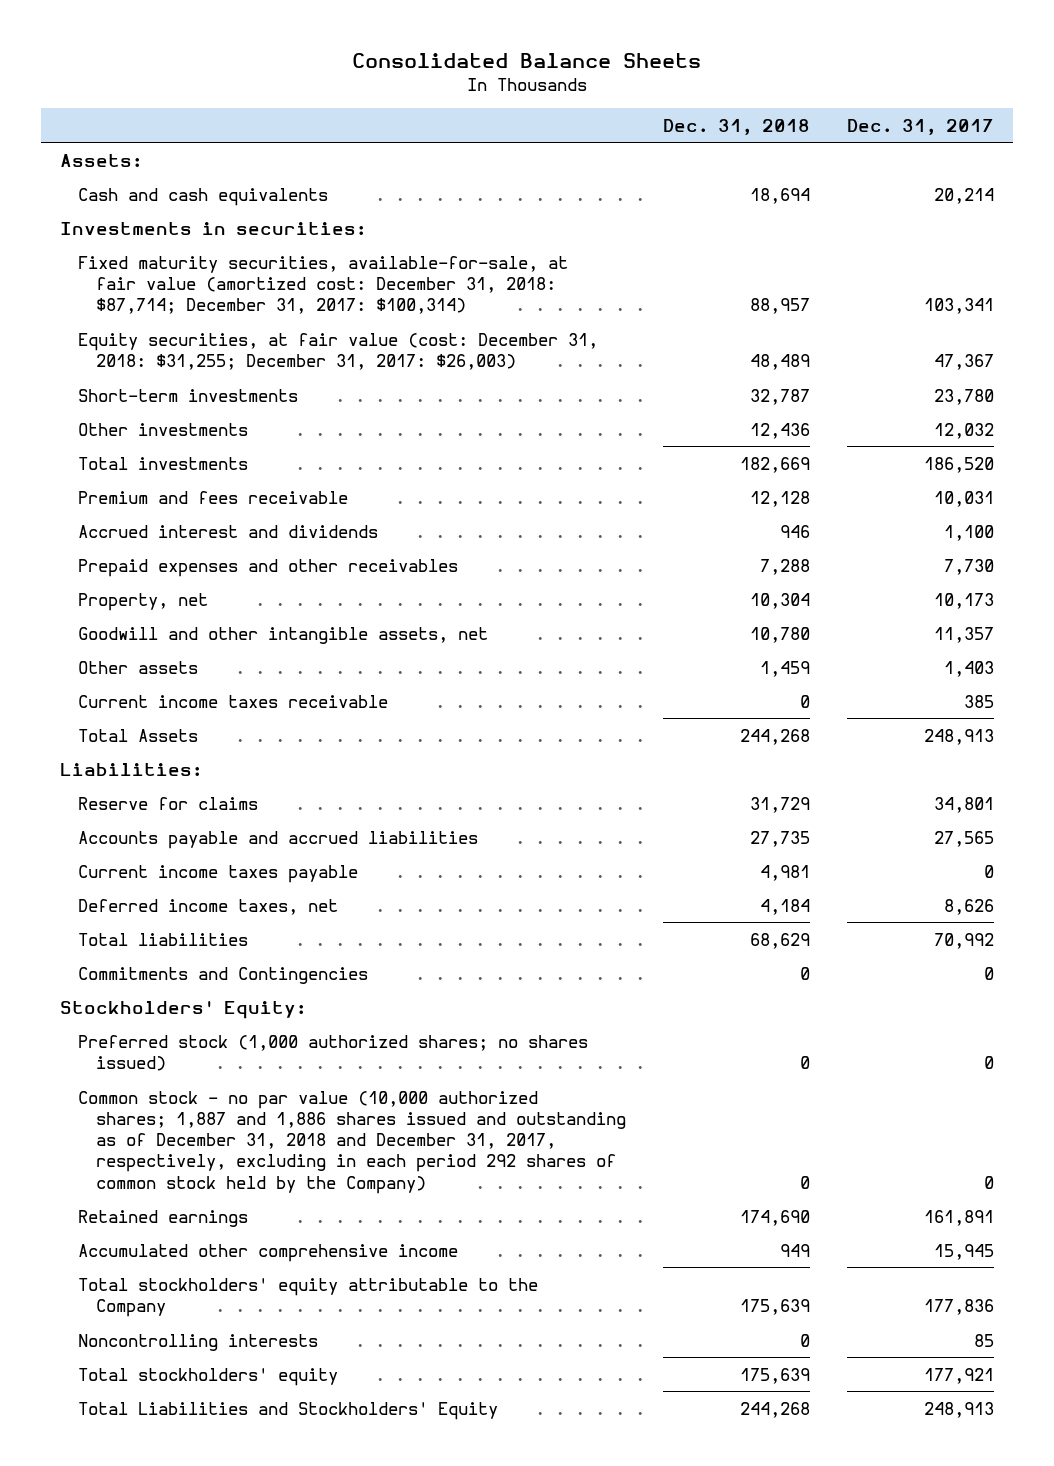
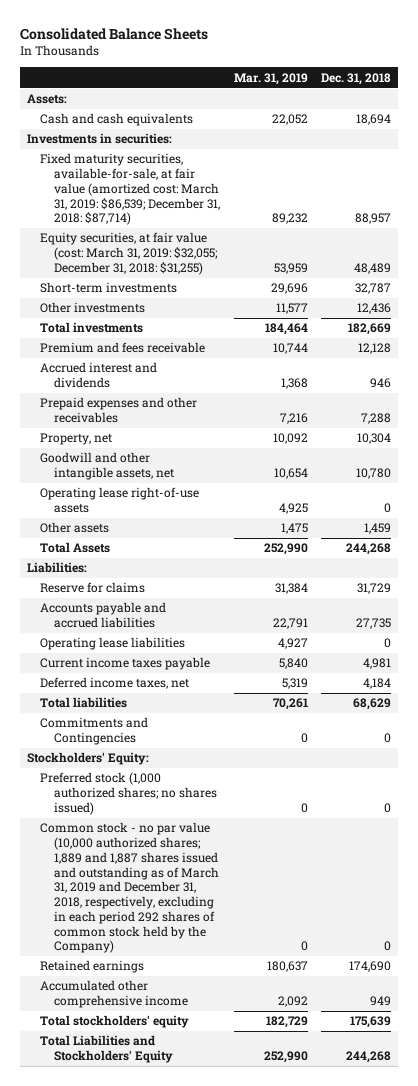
[847,118,995,135] Dec. 31, 2017 -> none
none -> [233,72,308,85] Mar. 31, 2019
[78,255,569,315] Fixed maturity securities, available-for-sale, at fair value (amortized cost: December 31, 2018: $87,714; December 31, 2017: $100,314) -> [40,153,221,226] Fixed maturity securities, available-for-sale, at fair value (amortized cost: March 31, 2019: $86,539; December 31, 2018: $87,714)
[78,332,599,370] Equity securities, at fair value (cost: December 31, 2018: $31,255; December 31, 2017: $26,003) -> [40,232,219,275] Equity securities, at fair value (cost: March 31, 2019: $32,055; December 31, 2018: $31,255)
none -> [40,487,200,514] Operating lease right-of-use assets
[78,694,389,708] Current income taxes receivable -> none
none -> [40,637,186,651] Operating lease liabilities
[78,1090,627,1194] Common stock - no par value (10,000 authorized shares; 1,887 and 1,886 shares issued and outstanding as of December 31, 2018 and December 31, 2017, respectively, excluding in each period 292 shares of common stock held by the Company) -> [40,822,220,954] Common stock - no par value (10,000 authorized shares; 1,889 and 1,887 shares issued and outstanding as of March 31, 2019 and December 31, 2018, respectively, excluding in each period 292 shares of common stock held by the Company)
[78,1277,539,1317] Total stockholders' equity attributable to the Company -> none
[78,1333,319,1351] Noncontrolling interests -> none

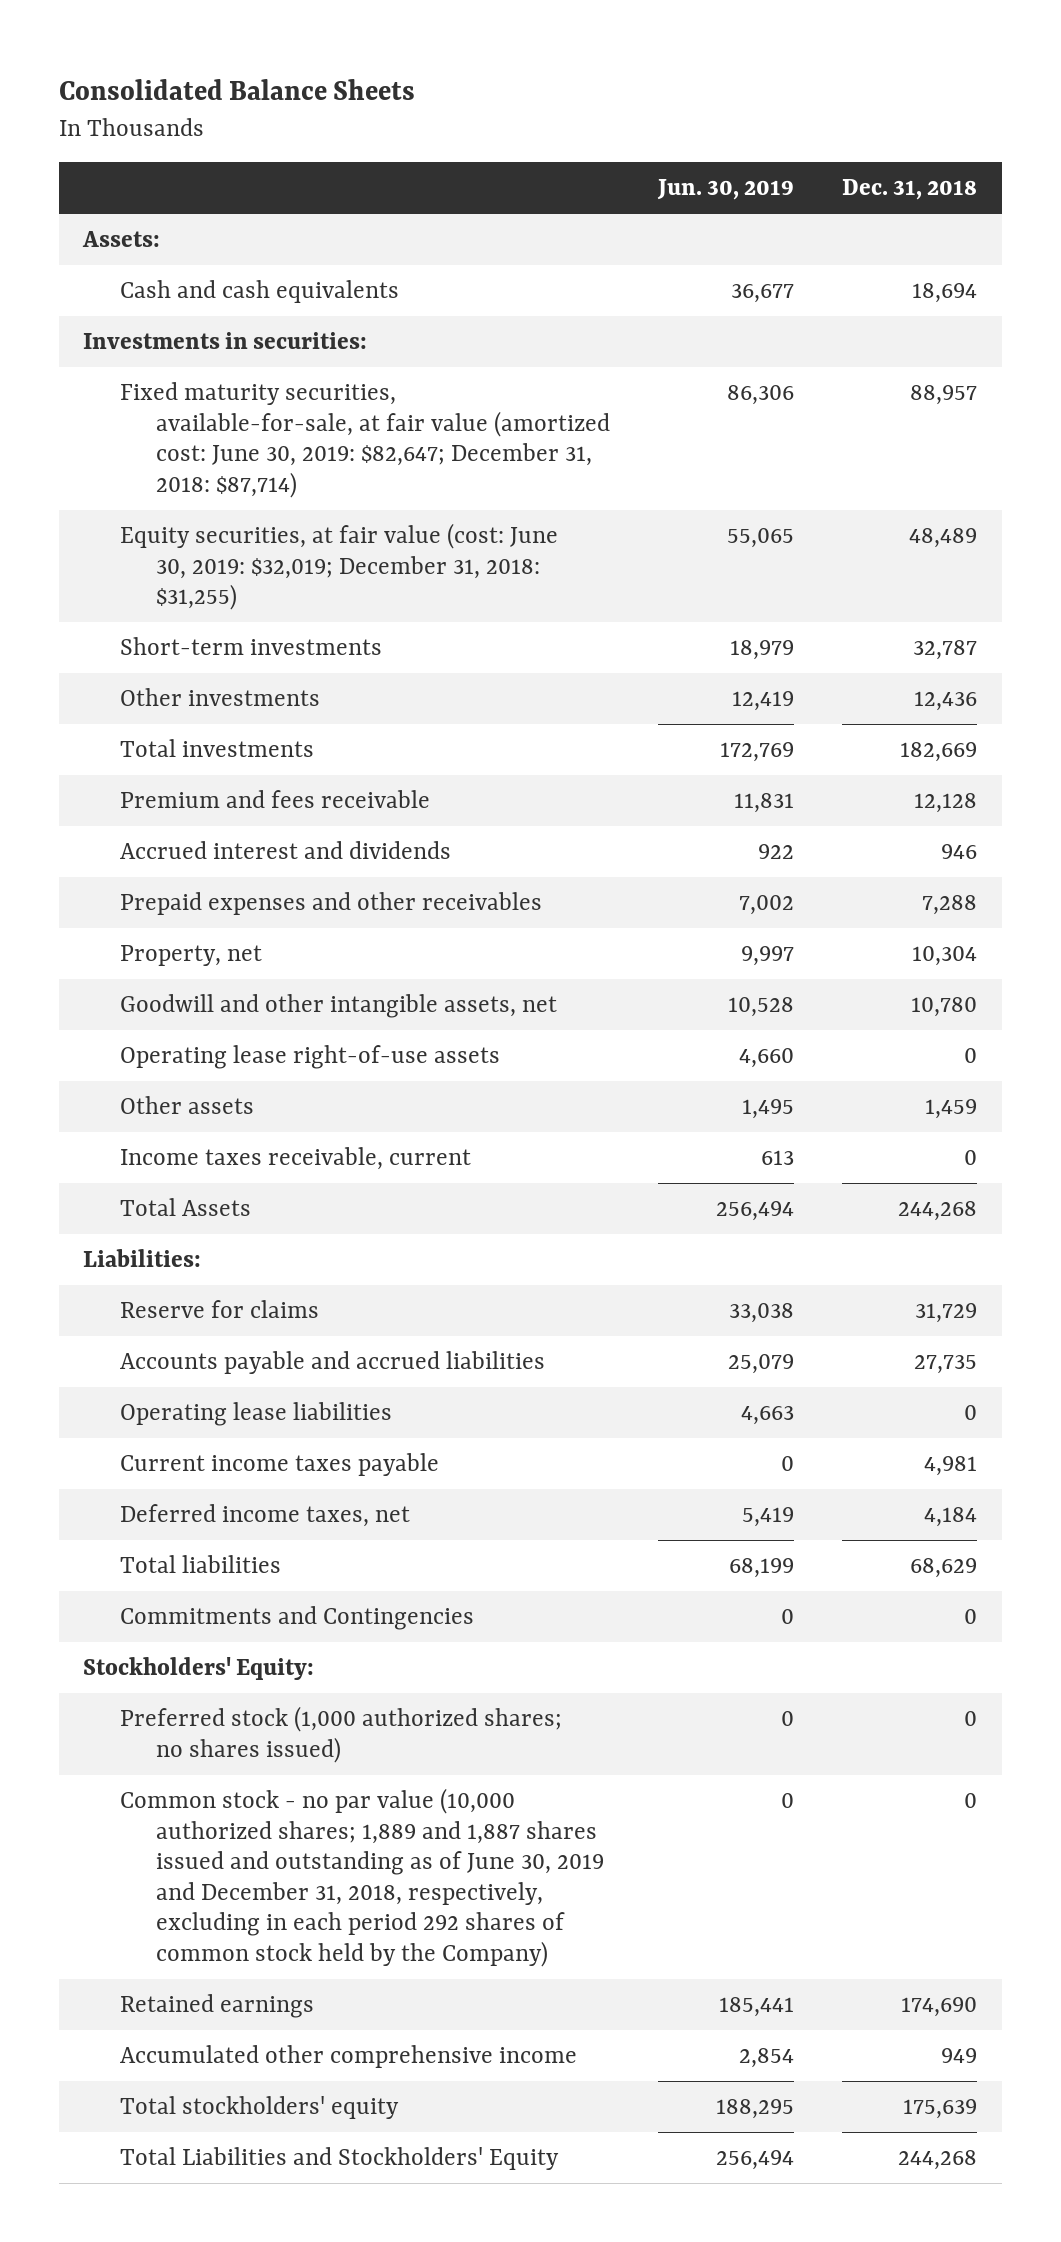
[233,72,308,85] Mar. 31, 2019 -> none
none -> [657,179,795,201] Jun. 30, 2019
[40,153,221,226] Fixed maturity securities, available-for-sale, at fair value (amortized cost: March 31, 2019: $86,539; December 31, 2018: $87,714) -> [119,382,611,498] Fixed maturity securities, available-for-sale, at fair value (amortized cost: June 30, 2019: $82,647; December 31, 2018: $87,714)
[40,232,219,275] Equity securities, at fair value (cost: March 31, 2019: $32,055; December 31, 2018: $31,255) -> [119,523,558,611] Equity securities, at fair value (cost: June 30, 2019: $32,019; December 31, 2018: $31,255)
none -> [119,1147,471,1171] Income taxes receivable, current
[40,822,220,954] Common stock - no par value (10,000 authorized shares; 1,889 and 1,887 shares issued and outstanding as of March 31, 2019 and December 31, 2018, respectively, excluding in each period 292 shares of common stock held by the Company) -> [119,1788,605,1967] Common stock - no par value (10,000 authorized shares; 1,889 and 1,887 shares issued and outstanding as of June 30, 2019 and December 31, 2018, respectively, excluding in each period 292 shares of common stock held by the Company)

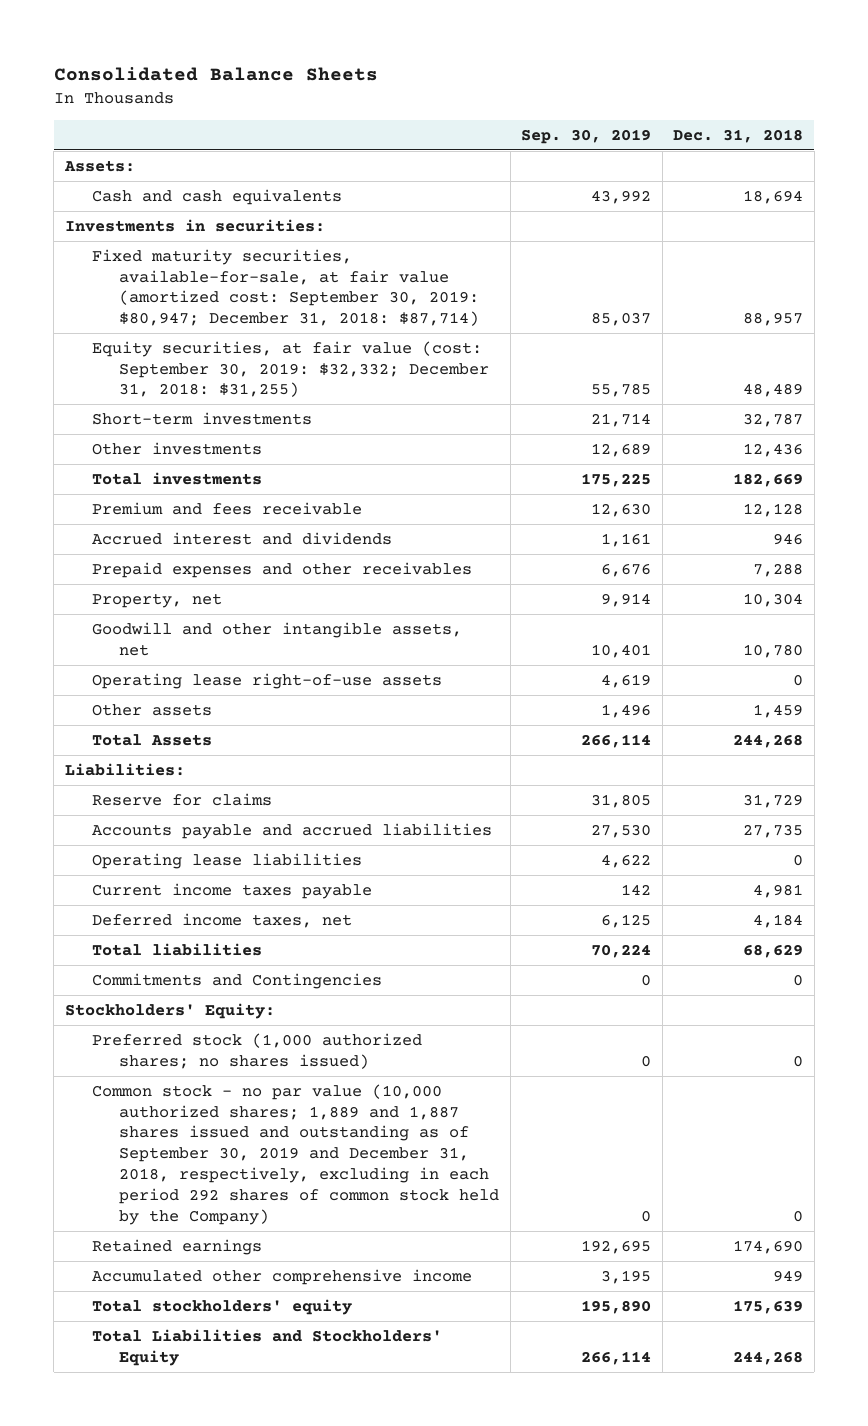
[657,179,795,201] Jun. 30, 2019 -> none
none -> [521,129,652,145] Sep. 30, 2019
[119,382,611,498] Fixed maturity securities, available-for-sale, at fair value (amortized cost: June 30, 2019: $82,647; December 31, 2018: $87,714) -> [91,248,480,327] Fixed maturity securities, available-for-sale, at fair value (amortized cost: September 30, 2019: $80,947; December 31, 2018: $87,714)
[119,523,558,611] Equity securities, at fair value (cost: June 30, 2019: $32,019; December 31, 2018: $31,255) -> [91,340,490,398] Equity securities, at fair value (cost: September 30, 2019: $32,332; December 31, 2018: $31,255)
[119,1147,471,1171] Income taxes receivable, current -> none
[119,1788,605,1967] Common stock - no par value (10,000 authorized shares; 1,889 and 1,887 shares issued and outstanding as of June 30, 2019 and December 31, 2018, respectively, excluding in each period 292 shares of common stock held by the Company) -> [91,1083,500,1225] Common stock - no par value (10,000 authorized shares; 1,889 and 1,887 shares issued and outstanding as of September 30, 2019 and December 31, 2018, respectively, excluding in each period 292 shares of common stock held by the Company)

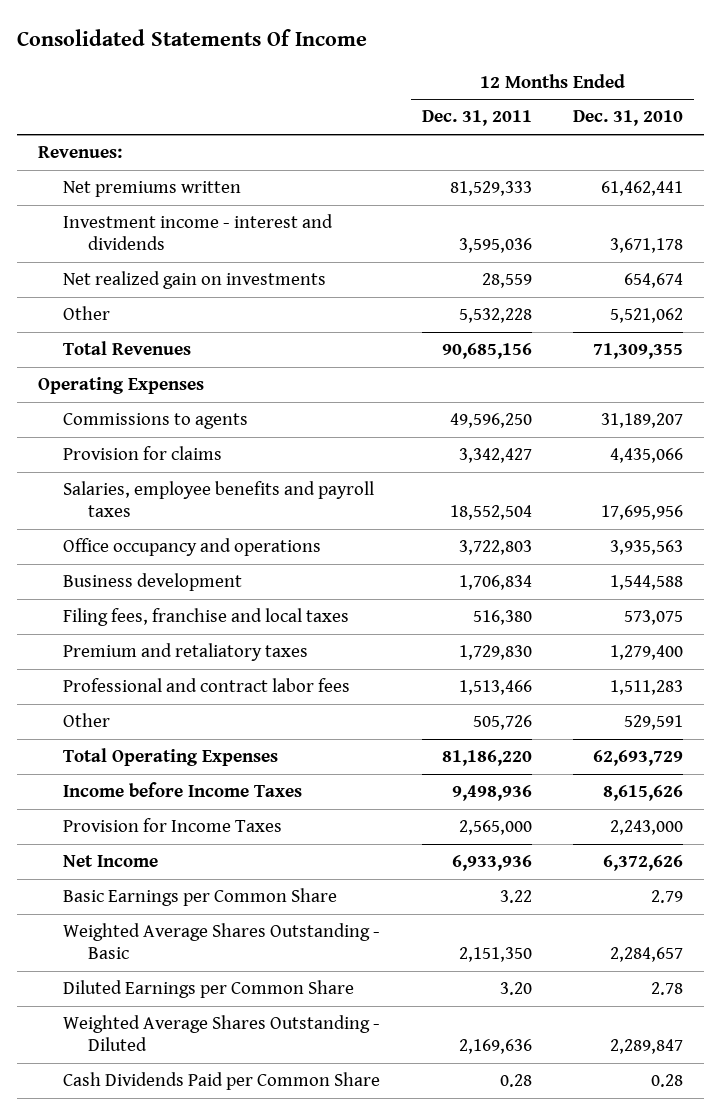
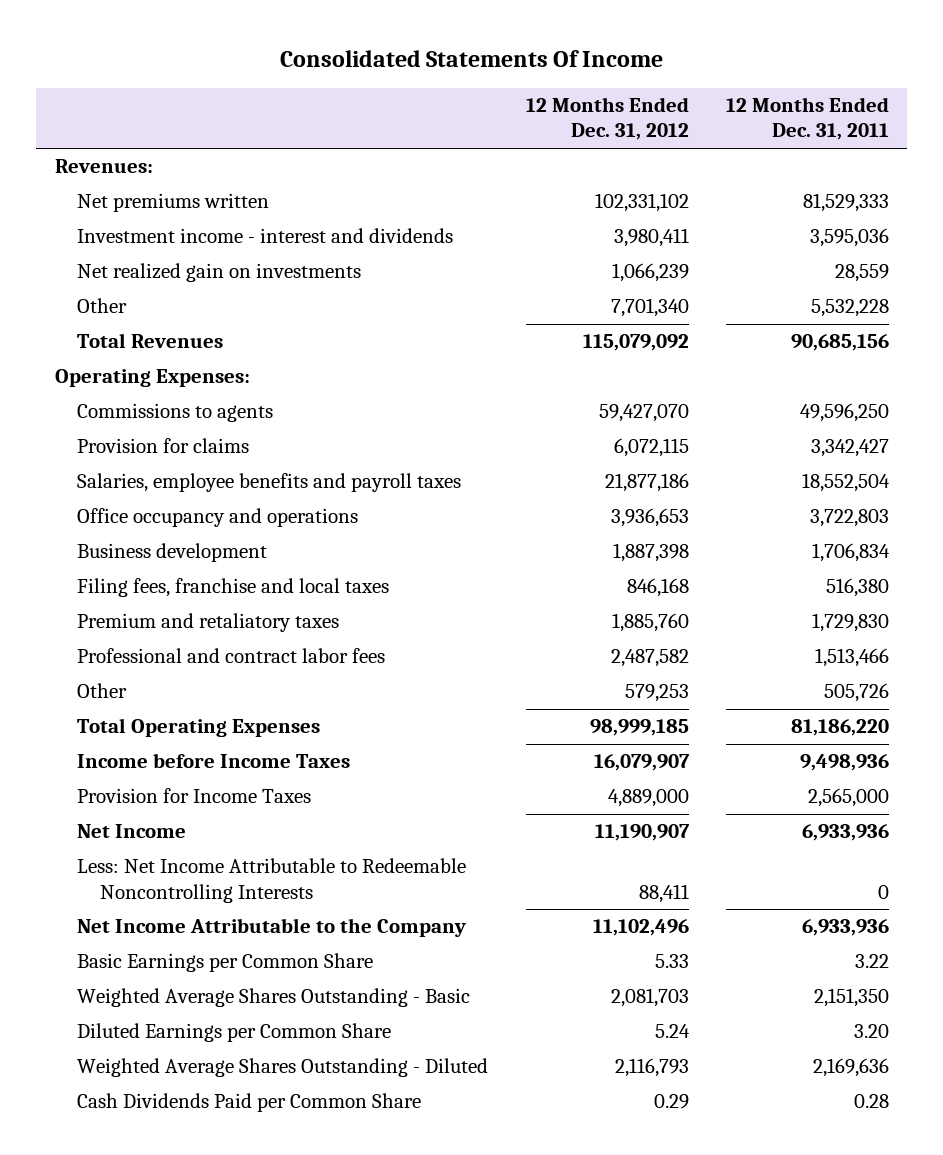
[573,110,684,127] Dec. 31, 2010 -> none
none -> [525,97,689,141] 12 Months Ended Dec. 31, 2012
[38,377,205,395] Operating Expenses -> [54,369,250,388] Operating Expenses:
none -> [77,858,467,903] Less: Net Income Attributable to Redeemable Noncontrolling Interests
none -> [77,918,467,938] Net Income Attributable to the Company

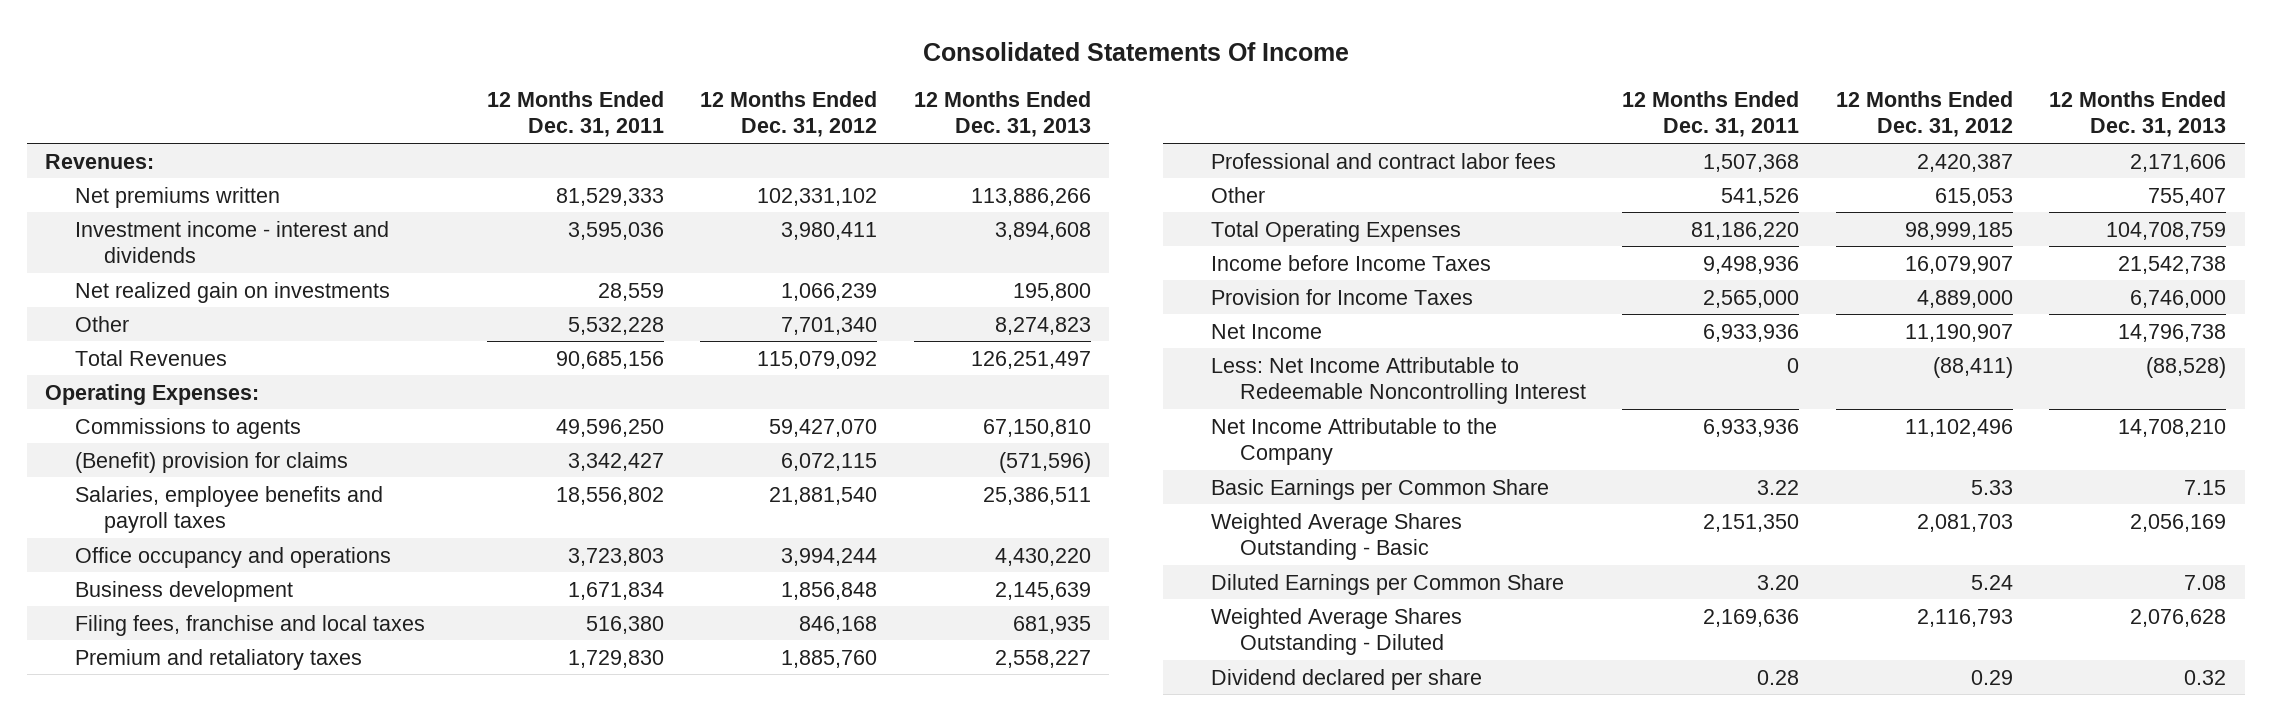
none -> [913,91,1091,138] 12 Months Ended Dec. 31, 2013
[77,438,250,454] Provision for claims -> [74,451,348,473] (Benefit) provision for claims
[604,473,689,493] 21,877,186 -> [769,486,878,505] 21,881,540
[801,473,890,493] 18,552,504 -> [555,486,664,505] 18,556,802
[610,508,689,528] 3,936,653 -> [781,547,878,566] 3,994,244
[809,509,889,528] 3,722,803 -> [567,547,664,566] 3,723,803
[612,543,689,563] 1,887,398 -> [781,581,878,600] 1,856,848
[811,543,890,563] 1,706,834 -> [567,581,664,600] 1,671,834
[610,649,689,668] 2,487,582 -> [1916,153,2013,172] 2,420,387
[814,648,889,668] 1,513,466 -> [1703,153,1800,172] 1,507,368
[624,684,689,703] 579,253 -> [1934,187,2013,206] 615,053
[823,683,889,703] 505,726 -> [1721,187,1800,206] 541,526
[77,858,467,903] Less: Net Income Attributable to Redeemable Noncontrolling Interests -> [1210,356,1586,405] Less: Net Income Attributable to Redeemable Noncontrolling Interest
[638,883,689,903] 88,411 -> [1932,356,2013,378] (88,411)
[77,1093,422,1113] Cash Dividends Paid per Common Share -> [1210,668,1482,690] Dividend declared per share

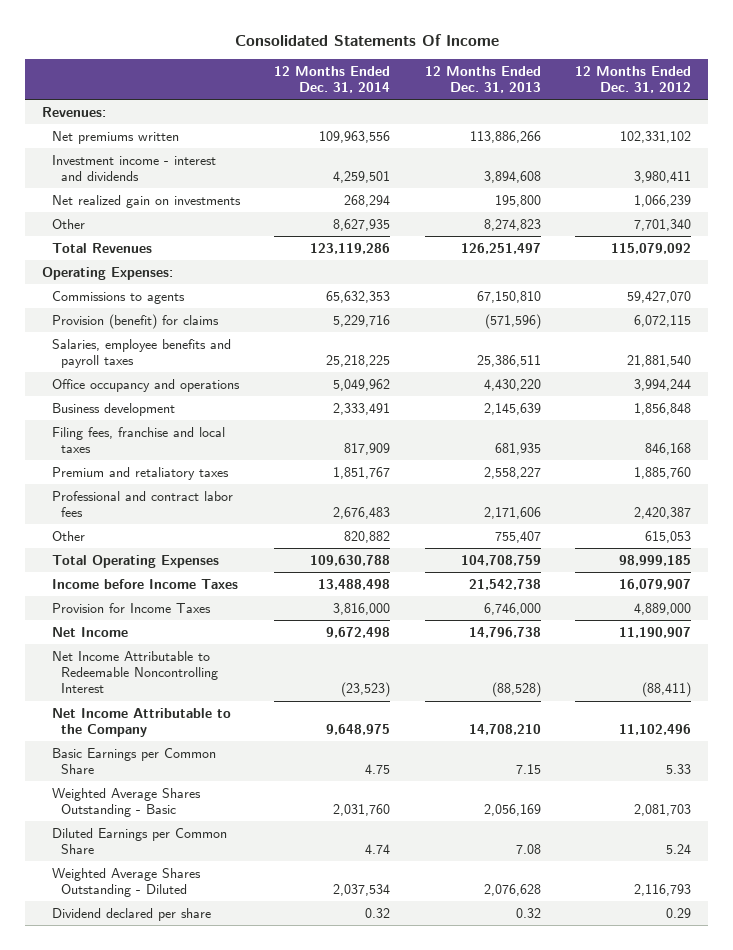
[486,91,664,138] 12 Months Ended Dec. 31, 2011 -> none
none -> [274,65,391,94] 12 Months Ended Dec. 31, 2014
[74,451,348,473] (Benefit) provision for claims -> [51,313,219,329] Provision (benefit) for claims
[1210,356,1586,405] Less: Net Income Attributable to Redeemable Noncontrolling Interest -> [51,650,219,694] Net Income Attributable to Redeemable Noncontrolling Interest

